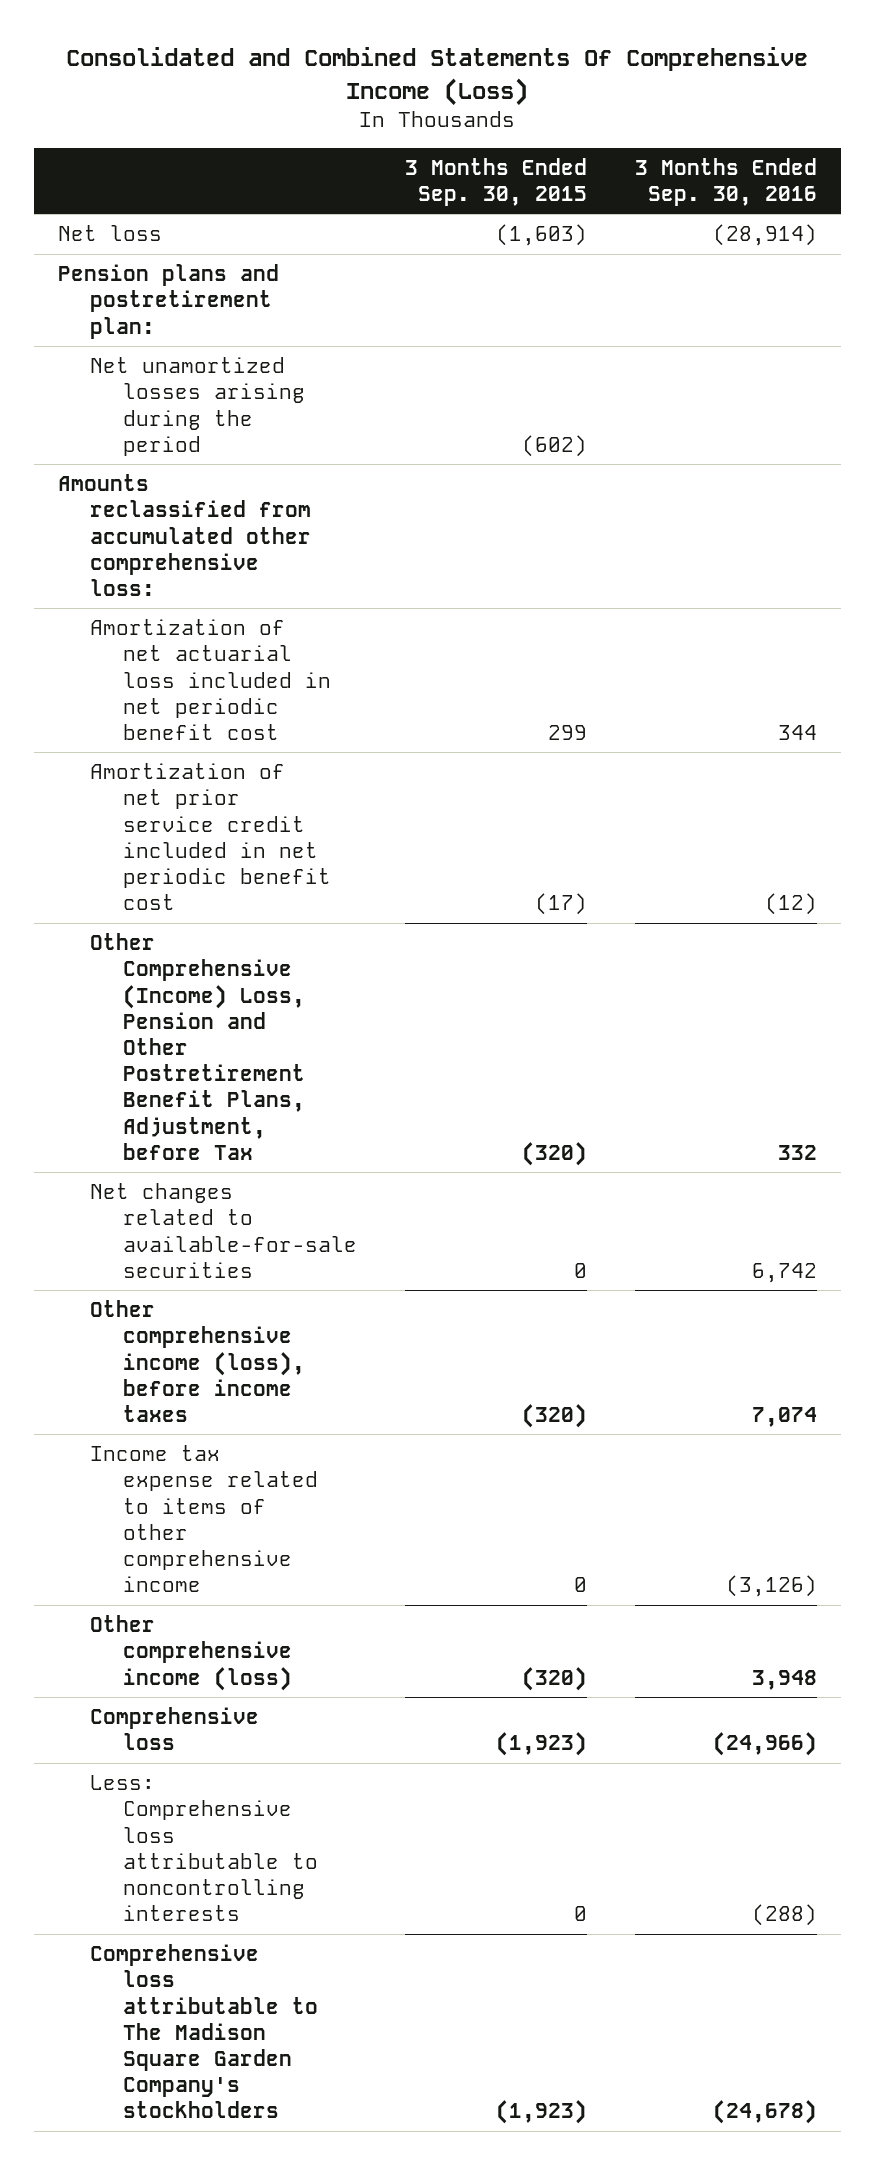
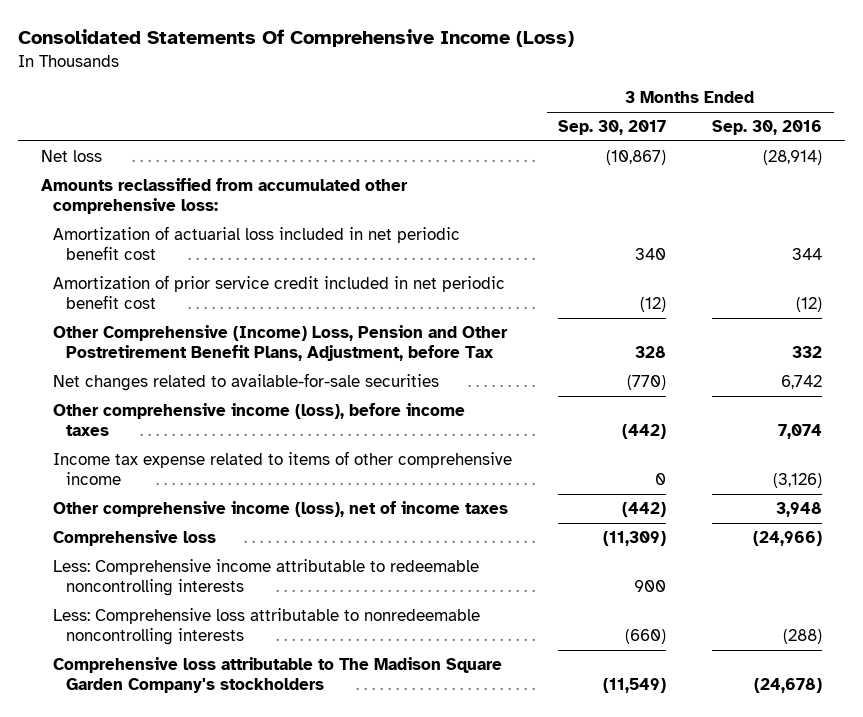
[66,47,809,106] Consolidated and Combined Statements Of Comprehensive Income (Loss) -> [17,28,574,47] Consolidated Statements Of Comprehensive Income (Loss)
[404,157,587,206] 3 Months Ended Sep. 30, 2015 -> none
none -> [558,120,667,136] Sep. 30, 2017
[58,264,280,339] Pension plans and postretirement plan: -> none
[90,357,305,456] Net unamortized losses arising during the period -> none
[90,619,331,740] Amortization of net actuarial loss included in net periodic benefit cost -> [53,226,461,261] Amortization of actuarial loss included in net periodic benefit cost
[90,763,331,911] Amortization of net prior service credit included in net periodic benefit cost -> [53,275,506,310] Amortization of prior service credit included in net periodic benefit cost
[90,1615,292,1691] Other comprehensive income (loss) -> [53,501,509,518] Other comprehensive income (loss), net of income taxes
none -> [53,559,480,597] Less: Comprehensive income attributable to redeemable noncontrolling interests
[90,1775,318,1922] Less: Comprehensive loss attributable to noncontrolling interests -> [53,608,481,646] Less: Comprehensive loss attributable to nonredeemable noncontrolling interests

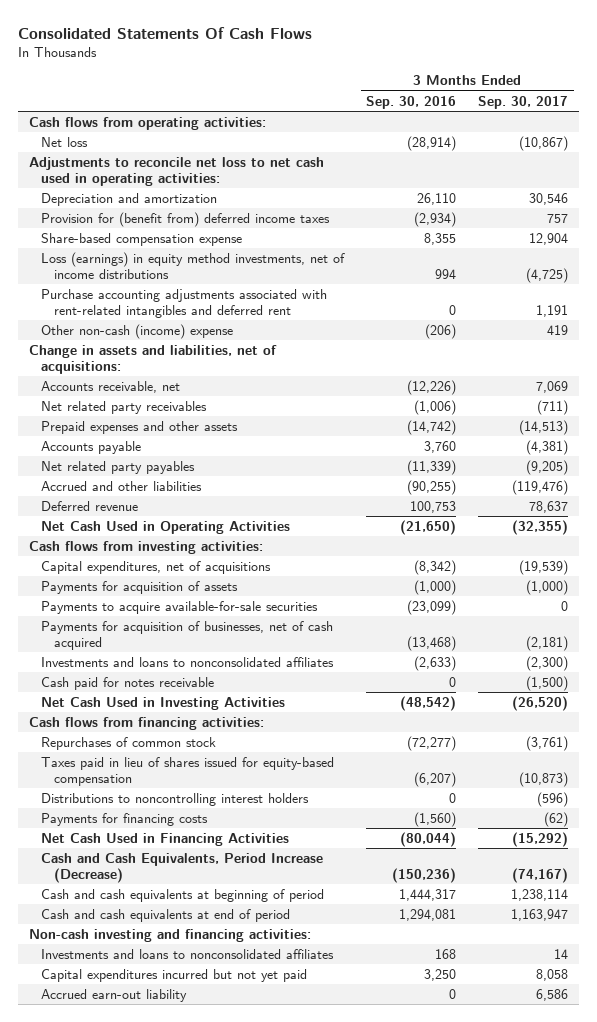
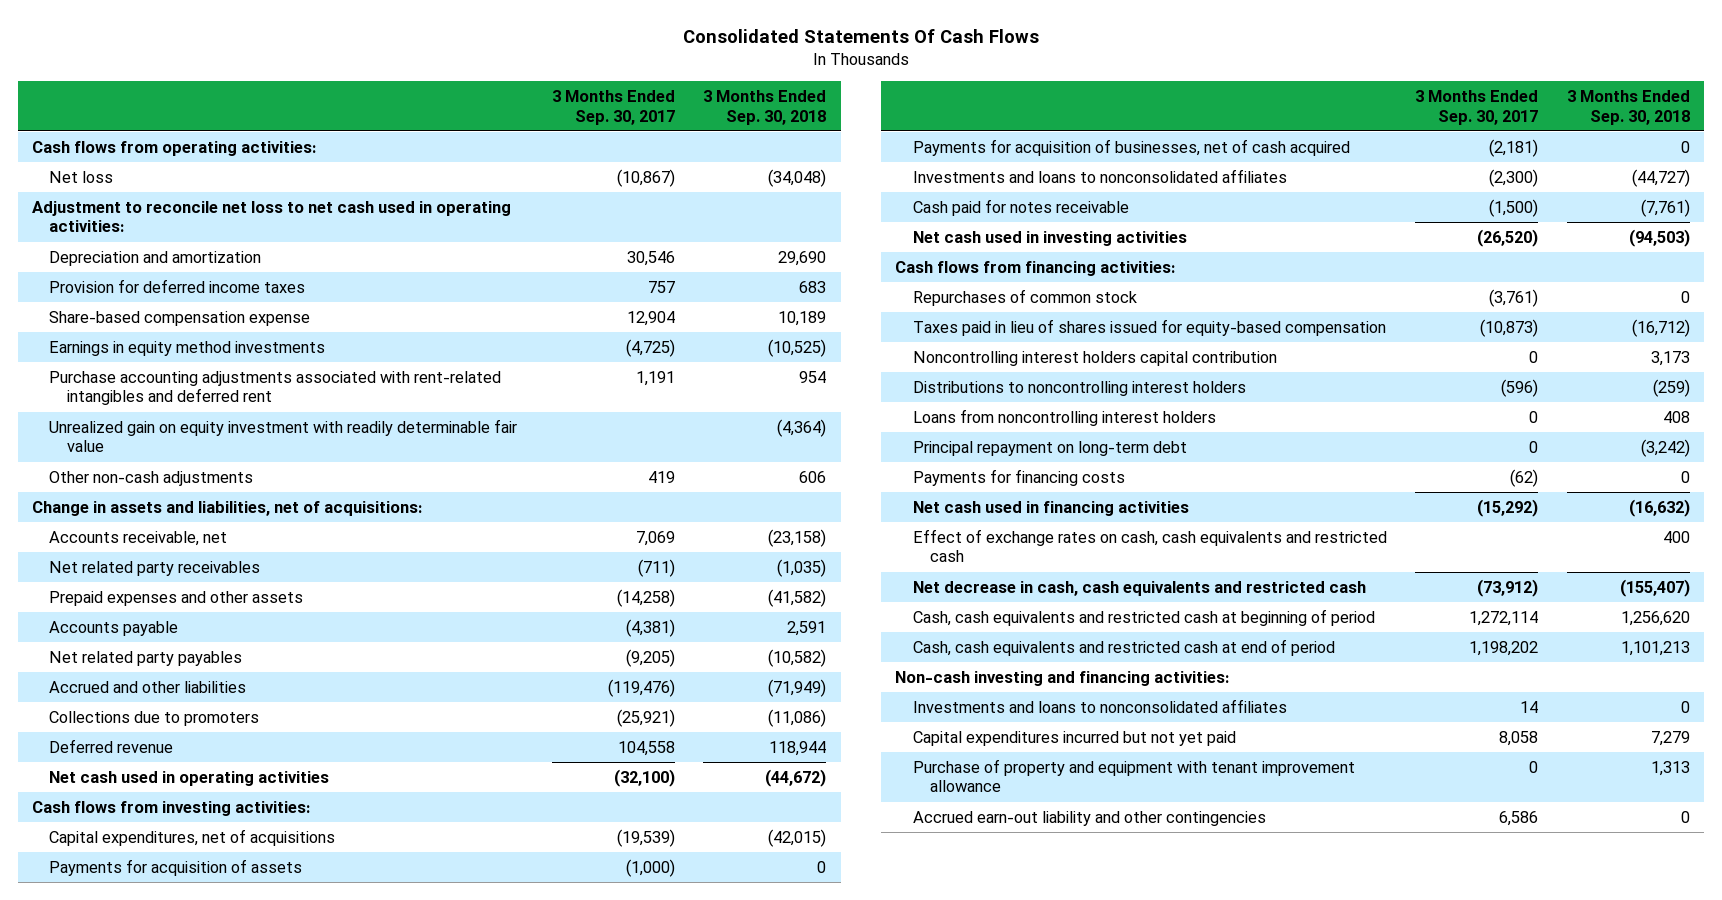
[366,95,457,109] Sep. 30, 2016 -> none
none -> [703,89,827,125] 3 Months Ended Sep. 30, 2018
[28,156,324,187] Adjustments to reconcile net loss to net cash used in operating activities: -> [32,200,512,233] Adjustment to reconcile net loss to net cash used in operating activities:
[41,211,331,227] Provision for (benefit from) deferred income taxes -> [49,278,306,293] Provision for deferred income taxes
[41,251,346,280] Loss (earnings) in equity method investments, net of income distributions -> [49,340,326,356] Earnings in equity method investments
none -> [49,418,518,453] Unrealized gain on equity investment with readily determinable fair value
[41,323,234,339] Other non-cash (income) expense -> [49,470,254,486] Other non-cash adjustments
[519,419,569,435] (14,513) -> [616,588,675,607] (14,258)
none -> [49,710,260,726] Collections due to promoters
[529,500,569,513] 78,637 -> [617,740,675,756] 104,558
[41,520,291,534] Net Cash Used in Operating Activities -> [49,770,330,786] Net cash used in operating activities
[512,519,569,535] (32,355) -> [613,768,675,787] (32,100)
[41,600,319,614] Payments to acquire available-for-sale securities -> none
[41,696,286,710] Net Cash Used in Investing Activities -> [912,230,1187,246] Net cash used in investing activities
none -> [912,350,1277,366] Noncontrolling interest holders capital contribution
none -> [912,408,1216,426] Loans from noncontrolling interest holders
none -> [912,440,1187,456] Principal repayment on long-term debt
[41,852,324,884] Cash and Cash Equivalents, Period Increase (Decrease) -> none
[41,832,290,846] Net Cash Used in Financing Activities -> [912,500,1189,516] Net cash used in financing activities
none -> [912,528,1387,563] Effect of exchange rates on cash, cash equivalents and restricted cash
none -> [912,580,1366,596] Net decrease in cash, cash equivalents and restricted cash
[41,888,325,902] Cash and cash equivalents at beginning of period -> [912,608,1375,626] Cash, cash equivalents and restricted cash at beginning of period
[511,888,569,901] 1,238,114 -> [1469,610,1539,626] 1,272,114
[41,908,291,922] Cash and cash equivalents at end of period -> [912,638,1335,656] Cash, cash equivalents and restricted cash at end of period
[511,908,569,921] 1,163,947 -> [1469,640,1539,656] 1,198,202
none -> [912,758,1355,793] Purchase of property and equipment with tenant improvement allowance
[41,988,188,1002] Accrued earn-out liability -> [912,810,1266,826] Accrued earn-out liability and other contingencies

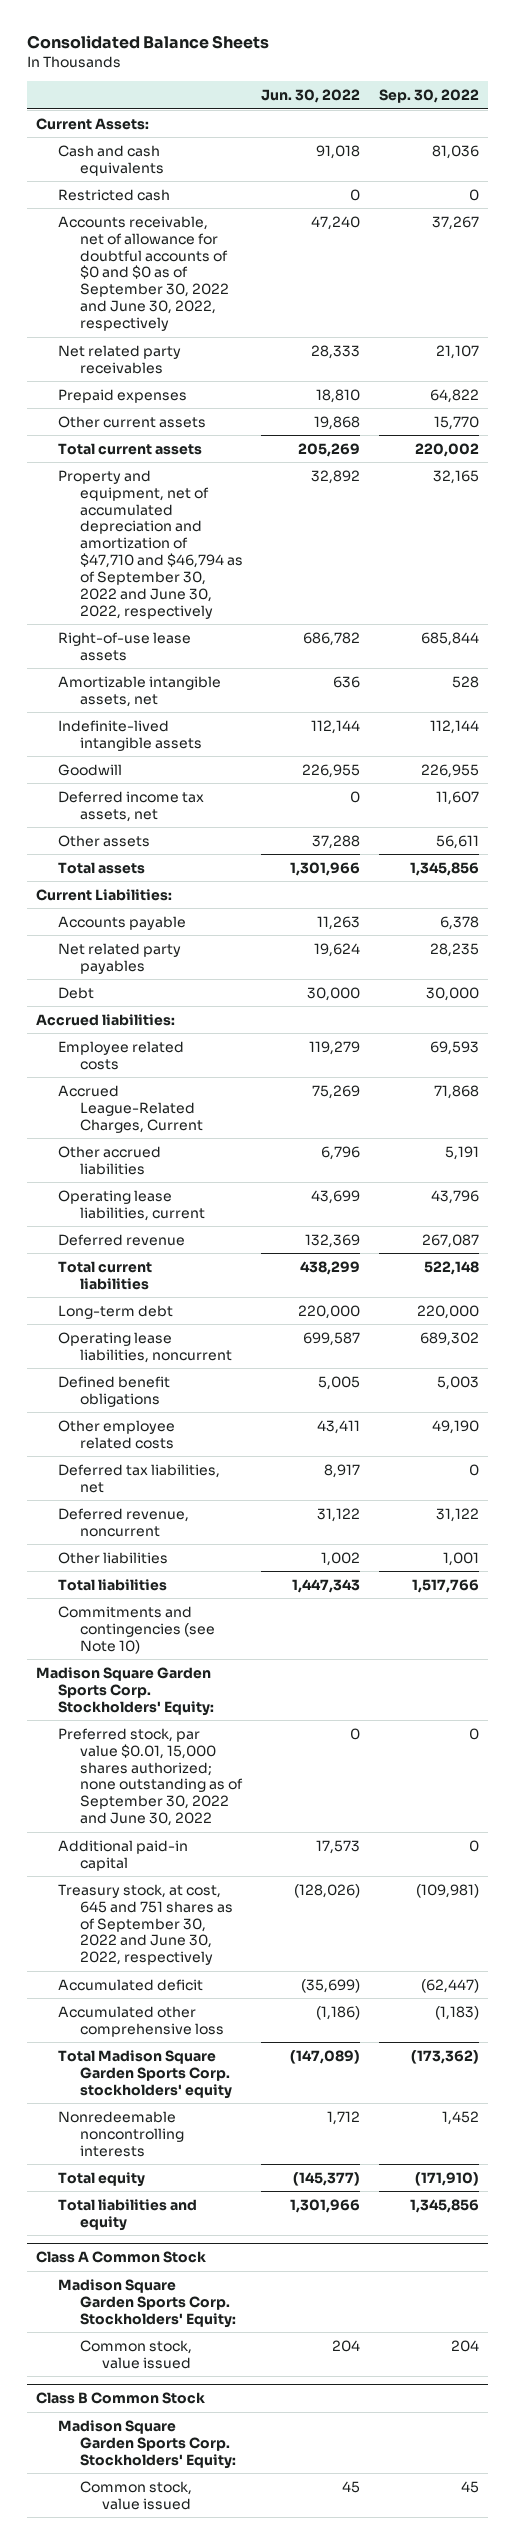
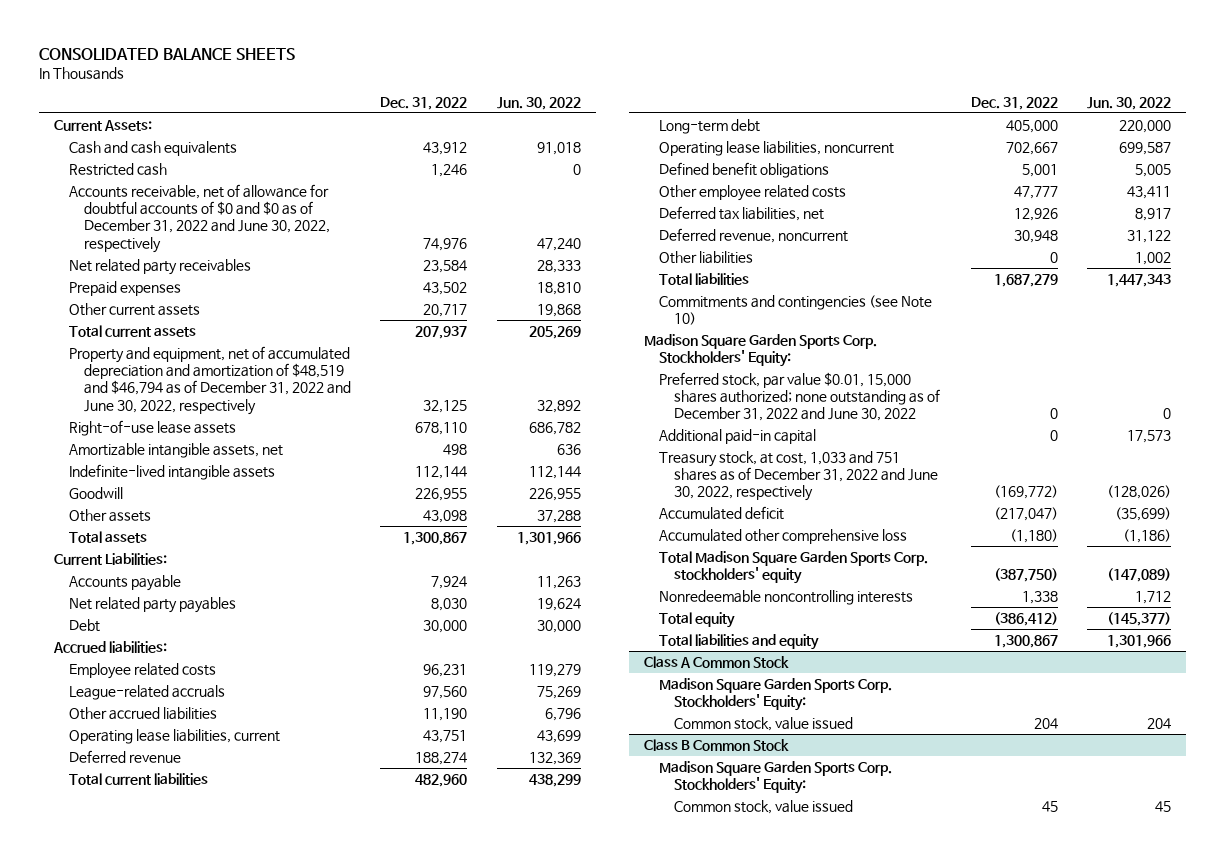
[26,35,269,50] Consolidated Balance Sheets -> [38,47,295,60] CONSOLIDATED BALANCE SHEETS
[378,89,479,104] Sep. 30, 2022 -> none
none -> [380,96,468,110] Dec. 31, 2022
[57,215,229,332] Accounts receivable, net of allowance for doubtful accounts of $0 and $0 as of September 30, 2022 and June 30, 2022, respectively -> [68,183,330,253] Accounts receivable, net of allowance for doubtful accounts of $0 and $0 as of December 31, 2022 and June 30, 2022, respectively
[57,469,243,619] Property and equipment, net of accumulated depreciation and amortization of $47,710 and $46,794 as of September 30, 2022 and June 30, 2022, respectively -> [68,345,351,415] Property and equipment, net of accumulated depreciation and amortization of $48,519 and $46,794 as of December 31, 2022 and June 30, 2022, respectively
[57,790,204,822] Deferred income tax assets, net -> none
[57,1084,203,1133] Accrued League-Related Charges, Current -> [68,684,225,700] League-related accruals
[57,1727,243,1827] Preferred stock, par value $0.01, 15,000 shares authorized; none outstanding as of September 30, 2022 and June 30, 2022 -> [659,371,941,422] Preferred stock, par value $0.01, 15,000 shares authorized; none outstanding as of December 31, 2022 and June 30, 2022
[57,1883,233,1966] Treasury stock, at cost, 645 and 751 shares as of September 30, 2022 and June 30, 2022, respectively -> [659,450,939,502] Treasury stock, at cost, 1,033 and 751 shares as of December 31, 2022 and June 30, 2022, respectively

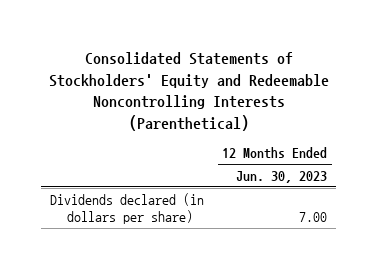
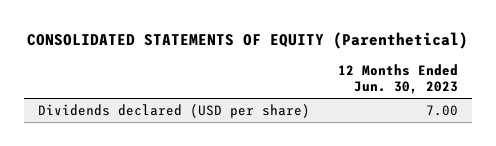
[48,51,329,131] Consolidated Statements of Stockholders' Equity and Redeemable Noncontrolling Interests (Parenthetical) -> [27,32,469,50] CONSOLIDATED STATEMENTS OF EQUITY (Parenthetical)
[50,192,205,225] Dividends declared (in dollars per share) -> [38,104,311,119] Dividends declared (USD per share)

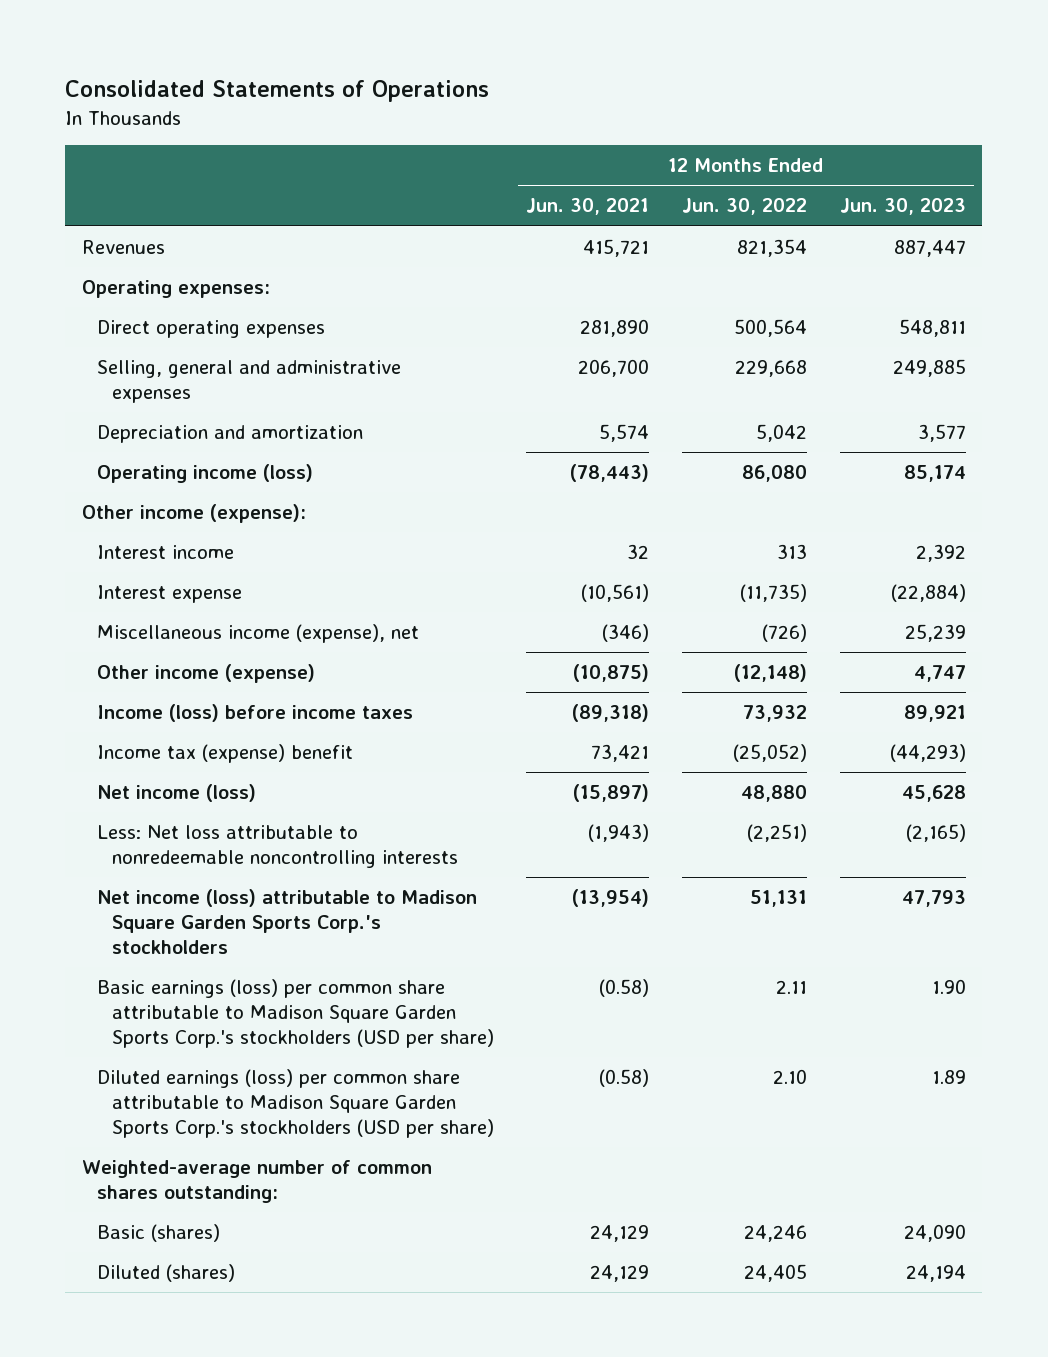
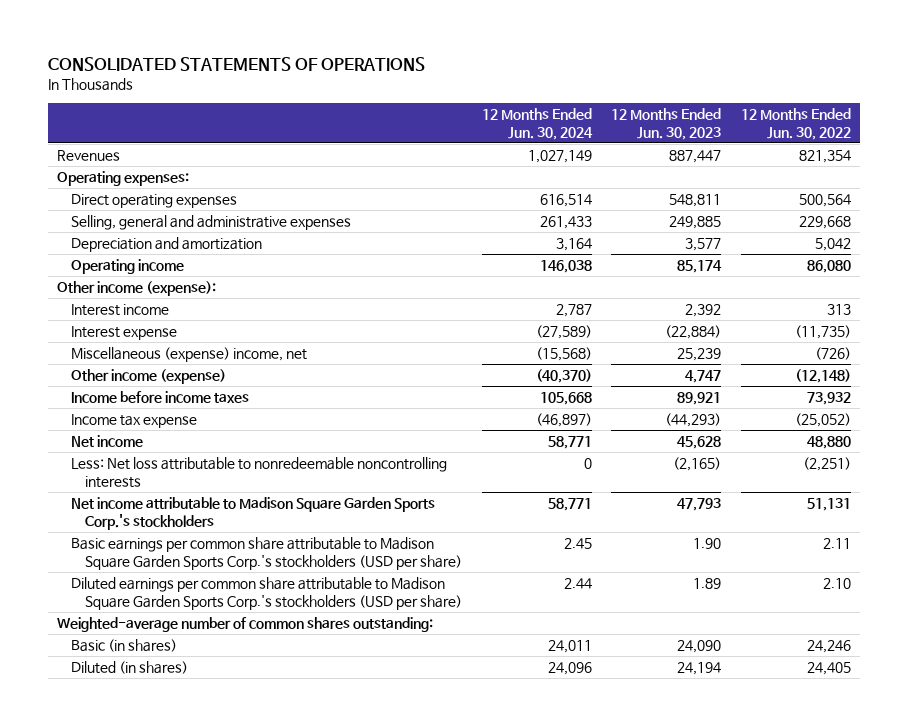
[65,80,490,103] Consolidated Statements of Operations -> [47,56,425,71] CONSOLIDATED STATEMENTS OF OPERATIONS
[526,198,650,216] Jun. 30, 2021 -> none
none -> [481,108,593,140] 12 Months Ended Jun. 30, 2024
[96,464,313,484] Operating income (loss) -> [71,259,185,275] Operating income
[96,624,419,644] Miscellaneous income (expense), net -> [71,347,308,363] Miscellaneous (expense) income, net
[96,704,413,723] Income (loss) before income taxes -> [71,391,250,404] Income before income taxes
[96,744,353,764] Income tax (expense) benefit -> [71,414,198,429] Income tax expense
[96,784,256,803] Net income (loss) -> [71,435,144,448] Net income
[96,889,477,954] Net income (loss) attributable to Madison Square Garden Sports Corp.'s stockholders -> [71,497,436,530] Net income attributable to Madison Square Garden Sports Corp.'s stockholders
[96,979,494,1048] Basic earnings (loss) per common share attributable to Madison Square Garden Sports Corp.'s stockholders (USD per share) -> [71,537,463,570] Basic earnings per common share attributable to Madison Square Garden Sports Corp.'s stockholders (USD per share)
[96,1069,494,1138] Diluted earnings (loss) per common share attributable to Madison Square Garden Sports Corp.'s stockholders (USD per share) -> [71,577,463,610] Diluted earnings per common share attributable to Madison Square Garden Sports Corp.'s stockholders (USD per share)
[96,1224,220,1243] Basic (shares) -> [71,639,178,653] Basic (in shares)
[96,1264,235,1283] Diluted (shares) -> [71,661,189,675] Diluted (in shares)

